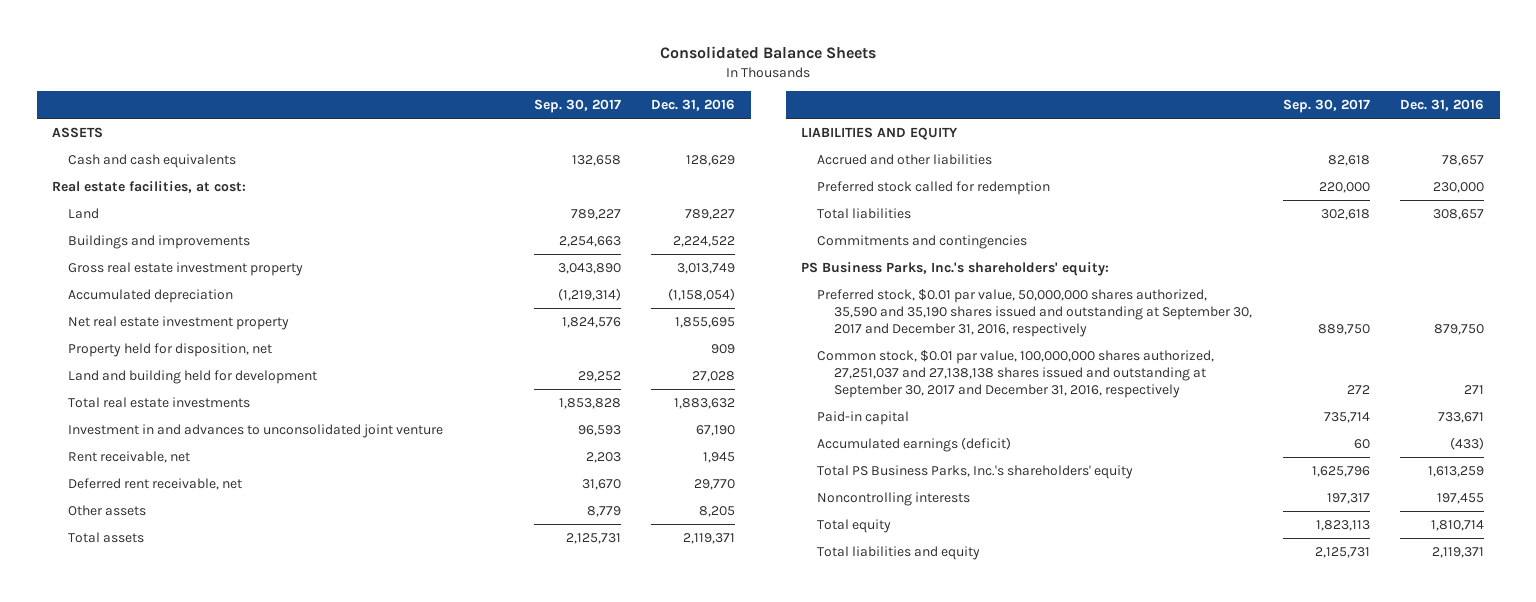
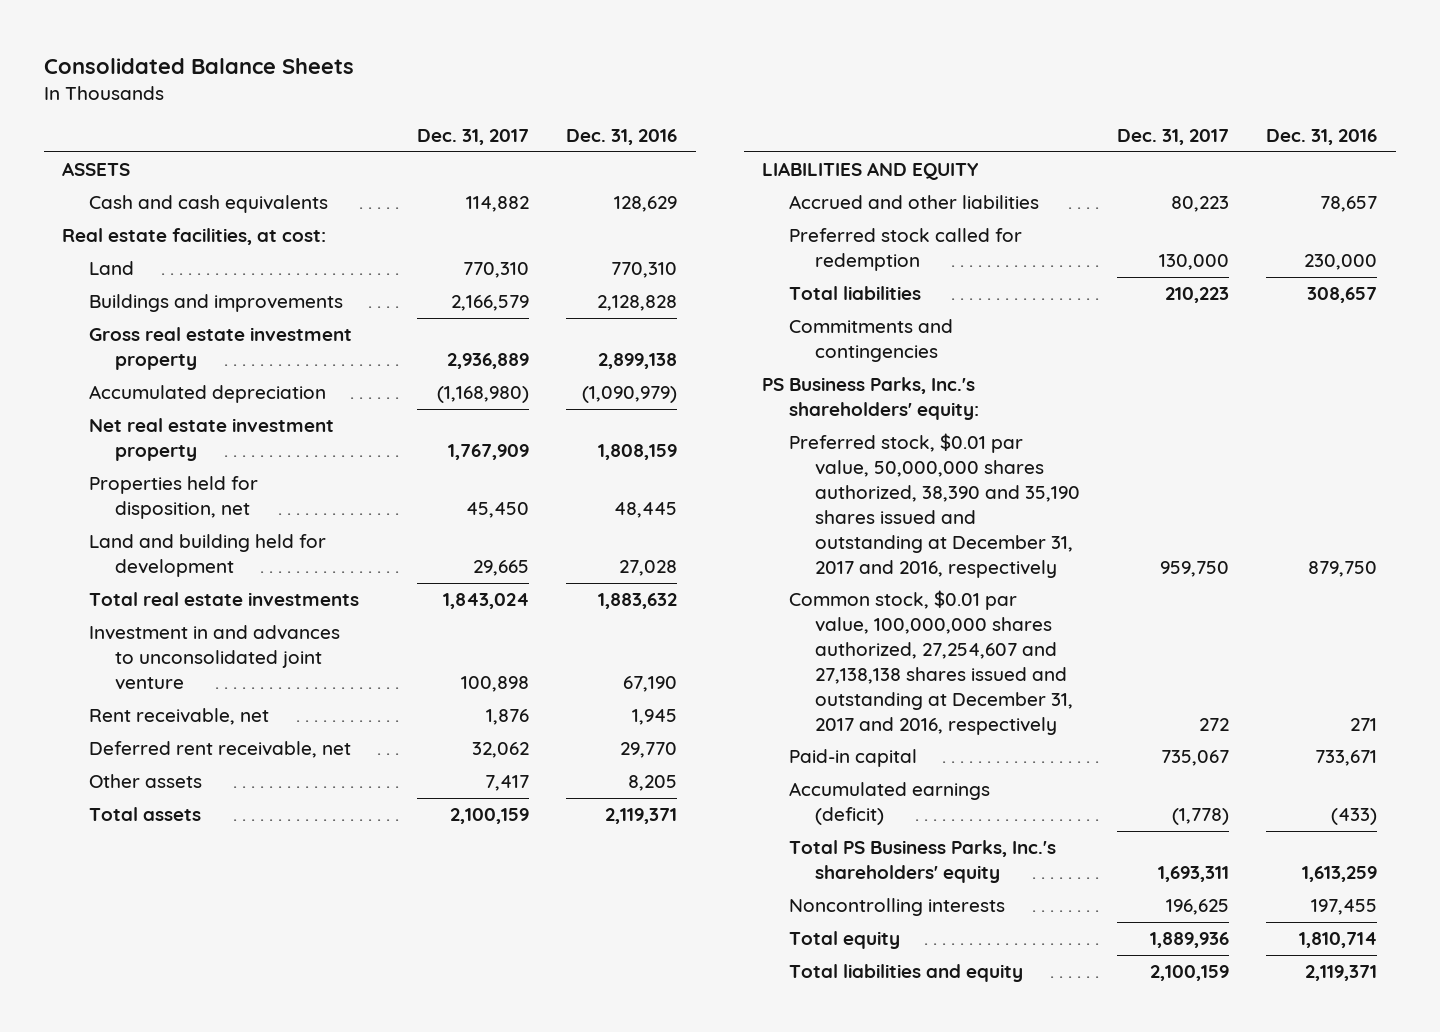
[533,99,621,114] Sep. 30, 2017 -> none
none -> [417,129,530,146] Dec. 31, 2017
[685,208,736,220] 789,227 -> [611,262,678,279] 770,310
[673,235,736,247] 2,224,522 -> [597,295,678,312] 2,128,828
[677,262,736,274] 3,013,749 -> [598,353,678,370] 2,899,138
[668,287,736,301] (1,158,054) -> [582,386,678,404] (1,090,979)
[675,316,736,328] 1,855,695 -> [598,444,678,461] 1,808,159
[68,342,273,357] Property held for disposition, net -> [88,476,258,520] Properties held for disposition, net
[711,343,736,354] 909 -> [614,502,678,519] 48,445
[817,288,1253,338] Preferred stock, $0.01 par value, 50,000,000 shares authorized, 35,590 and 35,190 shares issued and outstanding at September 30, 2017 and December 31, 2016, respectively -> [788,433,1081,578] Preferred stock, $0.01 par value, 50,000,000 shares authorized, 38,390 and 35,190 shares issued and outstanding at December 31, 2017 and 2016, respectively
[817,349,1215,399] Common stock, $0.01 par value, 100,000,000 shares authorized, 27,251,037 and 27,138,138 shares issued and outstanding at September 30, 2017 and December 31, 2016, respectively -> [788,590,1074,735] Common stock, $0.01 par value, 100,000,000 shares authorized, 27,254,607 and 27,138,138 shares issued and outstanding at December 31, 2017 and 2016, respectively

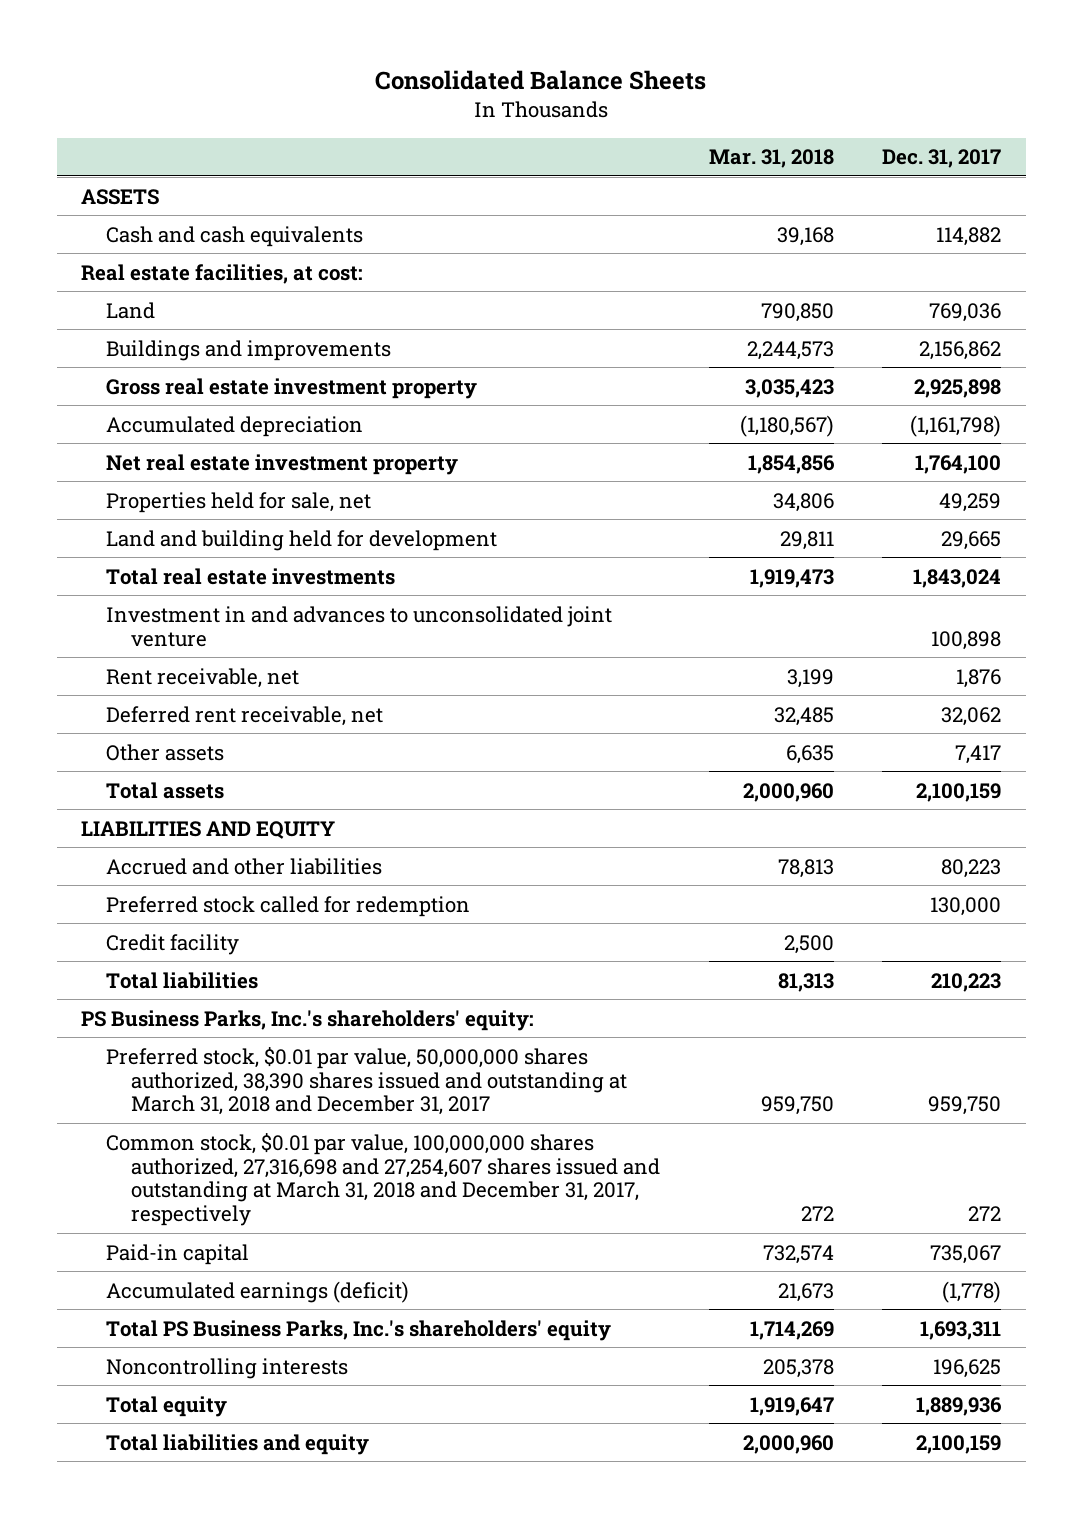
[566,129,678,146] Dec. 31, 2016 -> none
none -> [708,149,834,169] Mar. 31, 2018
[463,262,530,279] 770,310 -> [929,302,1002,322] 769,036
[451,295,530,312] 2,166,579 -> [919,340,1002,360] 2,156,862
[447,353,530,370] 2,936,889 -> [914,378,1002,398] 2,925,898
[437,386,530,404] (1,168,980) -> [910,414,1002,437] (1,161,798)
[448,444,530,461] 1,767,909 -> [915,454,1002,474] 1,764,100
[88,476,258,520] Properties held for disposition, net -> [106,491,372,513] Properties held for sale, net
[466,502,530,519] 45,450 -> [939,492,1002,512] 49,259
none -> [106,933,240,955] Credit facility
[788,319,953,363] Commitments and contingencies -> none
[788,433,1081,578] Preferred stock, $0.01 par value, 50,000,000 shares authorized, 38,390 and 35,190 shares issued and outstanding at December 31, 2017 and 2016, respectively -> [106,1046,628,1116] Preferred stock, $0.01 par value, 50,000,000 shares authorized, 38,390 shares issued and outstanding at March 31, 2018 and December 31, 2017
[788,590,1074,735] Common stock, $0.01 par value, 100,000,000 shares authorized, 27,254,607 and 27,138,138 shares issued and outstanding at December 31, 2017 and 2016, respectively -> [106,1132,661,1227] Common stock, $0.01 par value, 100,000,000 shares authorized, 27,316,698 and 27,254,607 shares issued and outstanding at March 31, 2018 and December 31, 2017, respectively

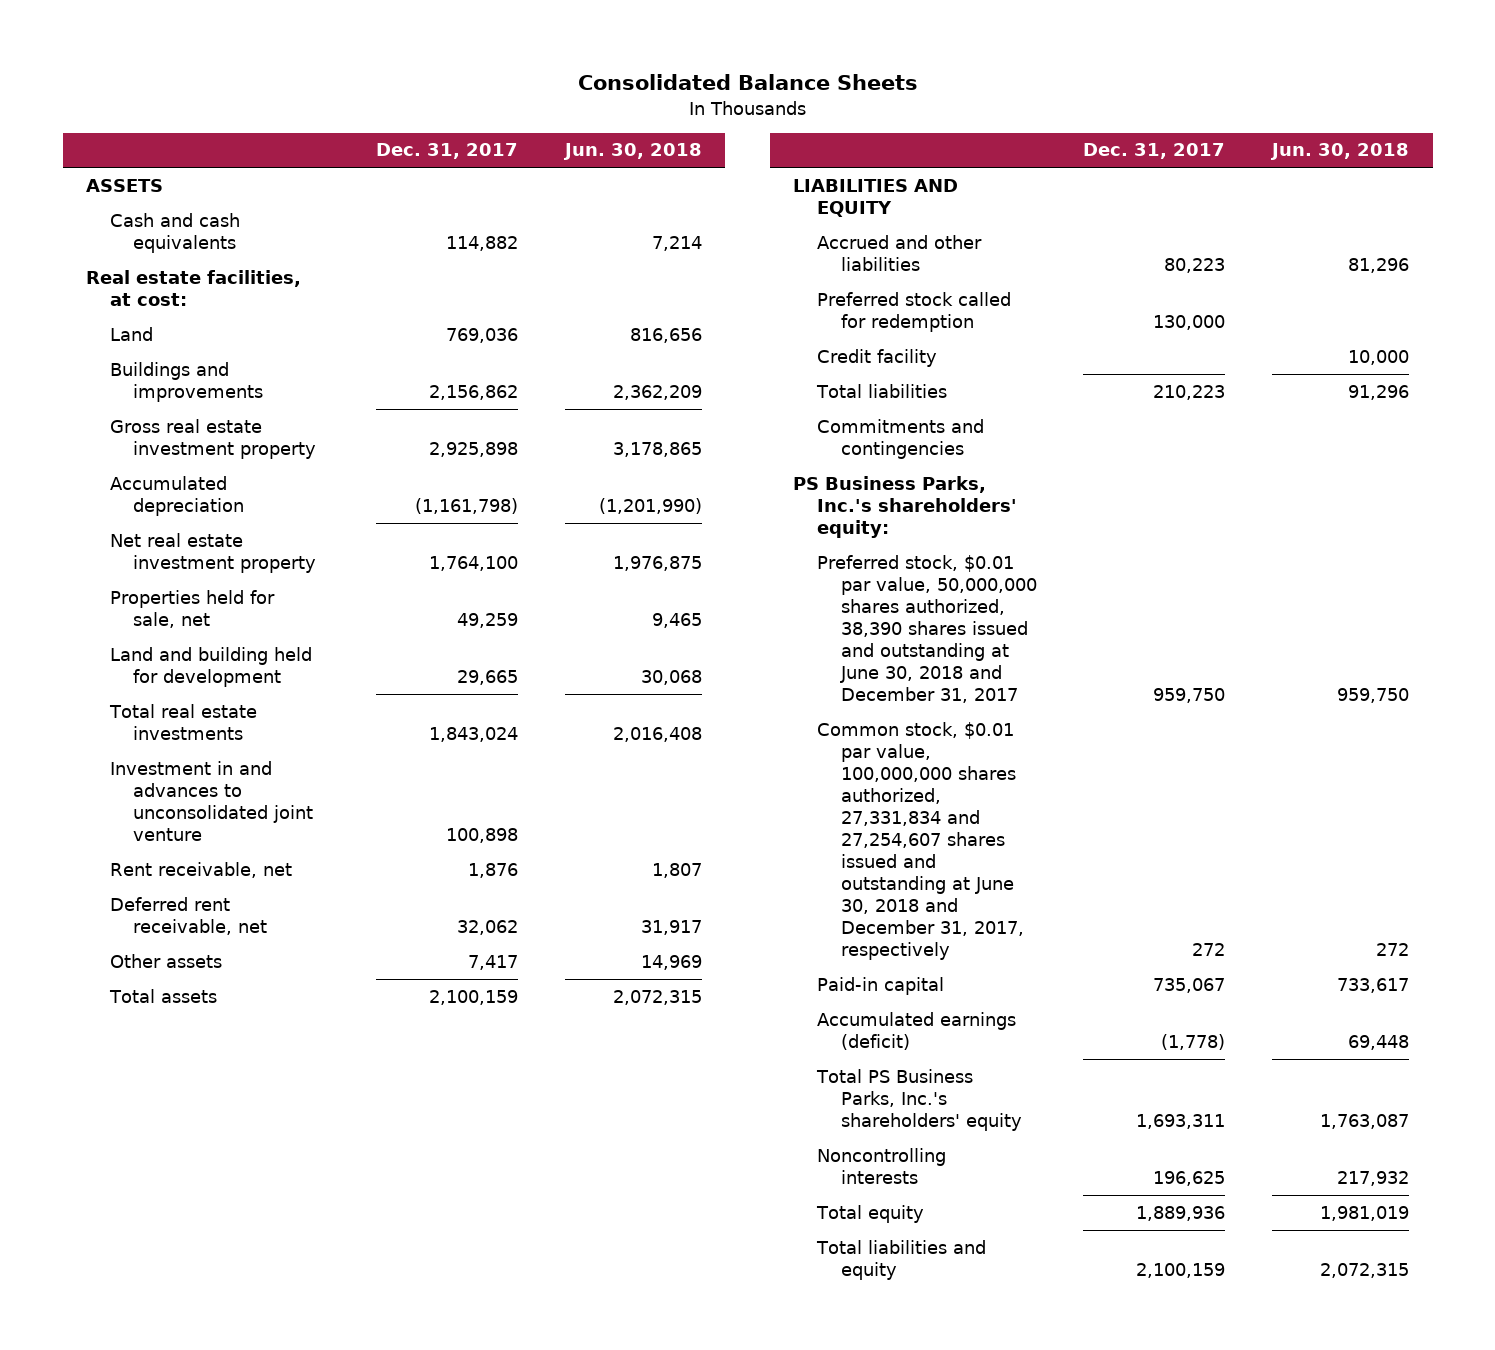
[708,149,834,169] Mar. 31, 2018 -> none
none -> [562,143,702,161] Jun. 30, 2018
none -> [816,418,984,459] Commitments and contingencies
[106,1046,628,1116] Preferred stock, $0.01 par value, 50,000,000 shares authorized, 38,390 shares issued and outstanding at March 31, 2018 and December 31, 2017 -> [816,554,1037,704] Preferred stock, $0.01 par value, 50,000,000 shares authorized, 38,390 shares issued and outstanding at June 30, 2018 and December 31, 2017
[106,1132,661,1227] Common stock, $0.01 par value, 100,000,000 shares authorized, 27,316,698 and 27,254,607 shares issued and outstanding at March 31, 2018 and December 31, 2017, respectively -> [816,721,1024,961] Common stock, $0.01 par value, 100,000,000 shares authorized, 27,331,834 and 27,254,607 shares issued and outstanding at June 30, 2018 and December 31, 2017, respectively

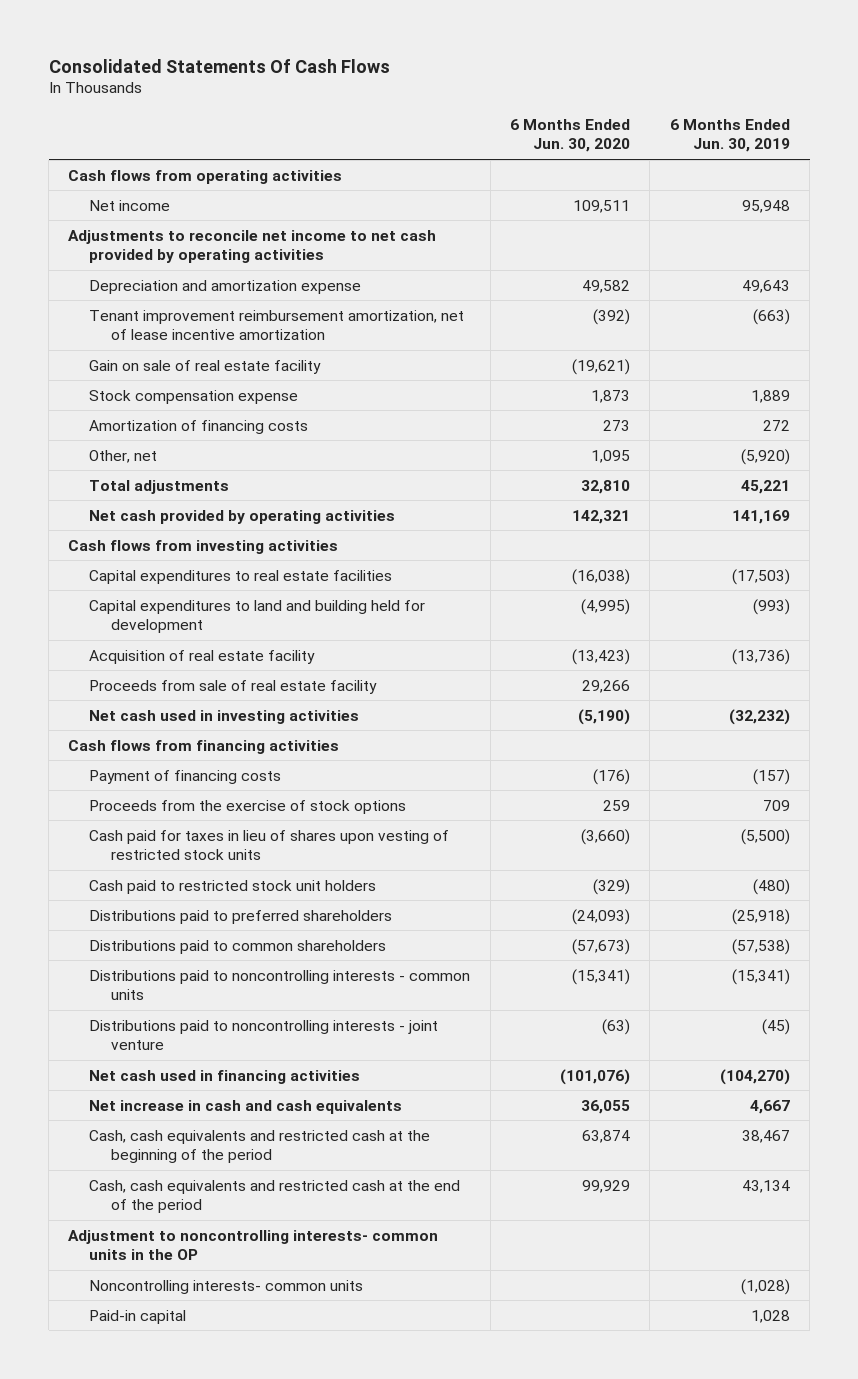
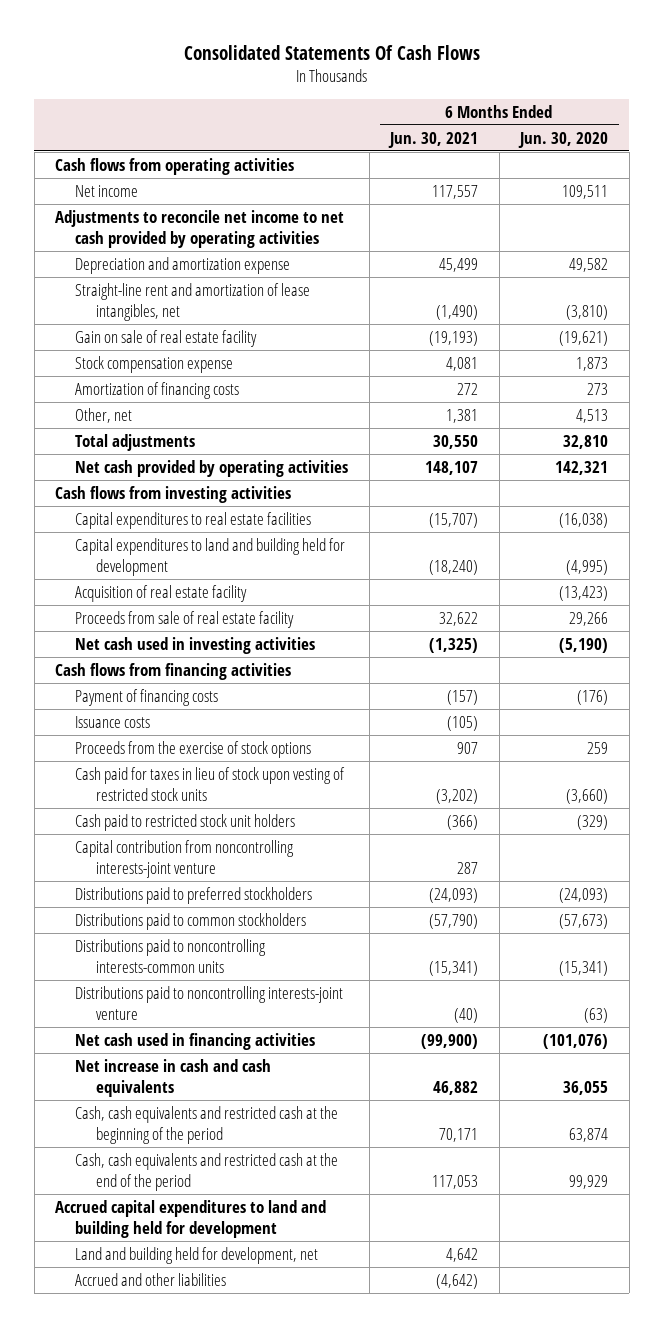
[669,118,790,153] 6 Months Ended Jun. 30, 2019 -> none
none -> [388,131,479,148] Jun. 30, 2021
[89,309,465,341] Tenant improvement reimbursement amortization, net of lease incentive amortization -> none
none -> [75,282,311,321] Straight-line rent and amortization of lease intangibles, net
[591,449,631,463] 1,095 -> [576,408,609,423] 4,513
none -> [75,715,151,728] Issuance costs
[89,829,450,861] Cash paid for taxes in lieu of shares upon vesting of restricted stock units -> [75,766,346,801] Cash paid for taxes in lieu of stock upon vesting of restricted stock units
none -> [75,839,295,878] Capital contribution from noncontrolling interests-joint venture
[89,909,393,924] Distributions paid to preferred shareholders -> [75,886,313,904] Distributions paid to preferred stockholders
[89,939,387,954] Distributions paid to common shareholders -> [75,912,307,930] Distributions paid to common stockholders
[89,969,471,1001] Distributions paid to noncontrolling interests - common units -> [75,938,267,973] Distributions paid to noncontrolling interests-common units
[89,1019,439,1051] Distributions paid to noncontrolling interests - joint venture -> [75,985,344,1020] Distributions paid to noncontrolling interests-joint venture
[68,1229,439,1261] Adjustment to noncontrolling interests- common units in the OP -> none
[89,1279,364,1294] Noncontrolling interests- common units -> none
[89,1309,187,1324] Paid-in capital -> none
none -> [55,1199,327,1238] Accrued capital expenditures to land and building held for development
none -> [75,1246,319,1264] Land and building held for development, net
none -> [75,1272,227,1286] Accrued and other liabilities

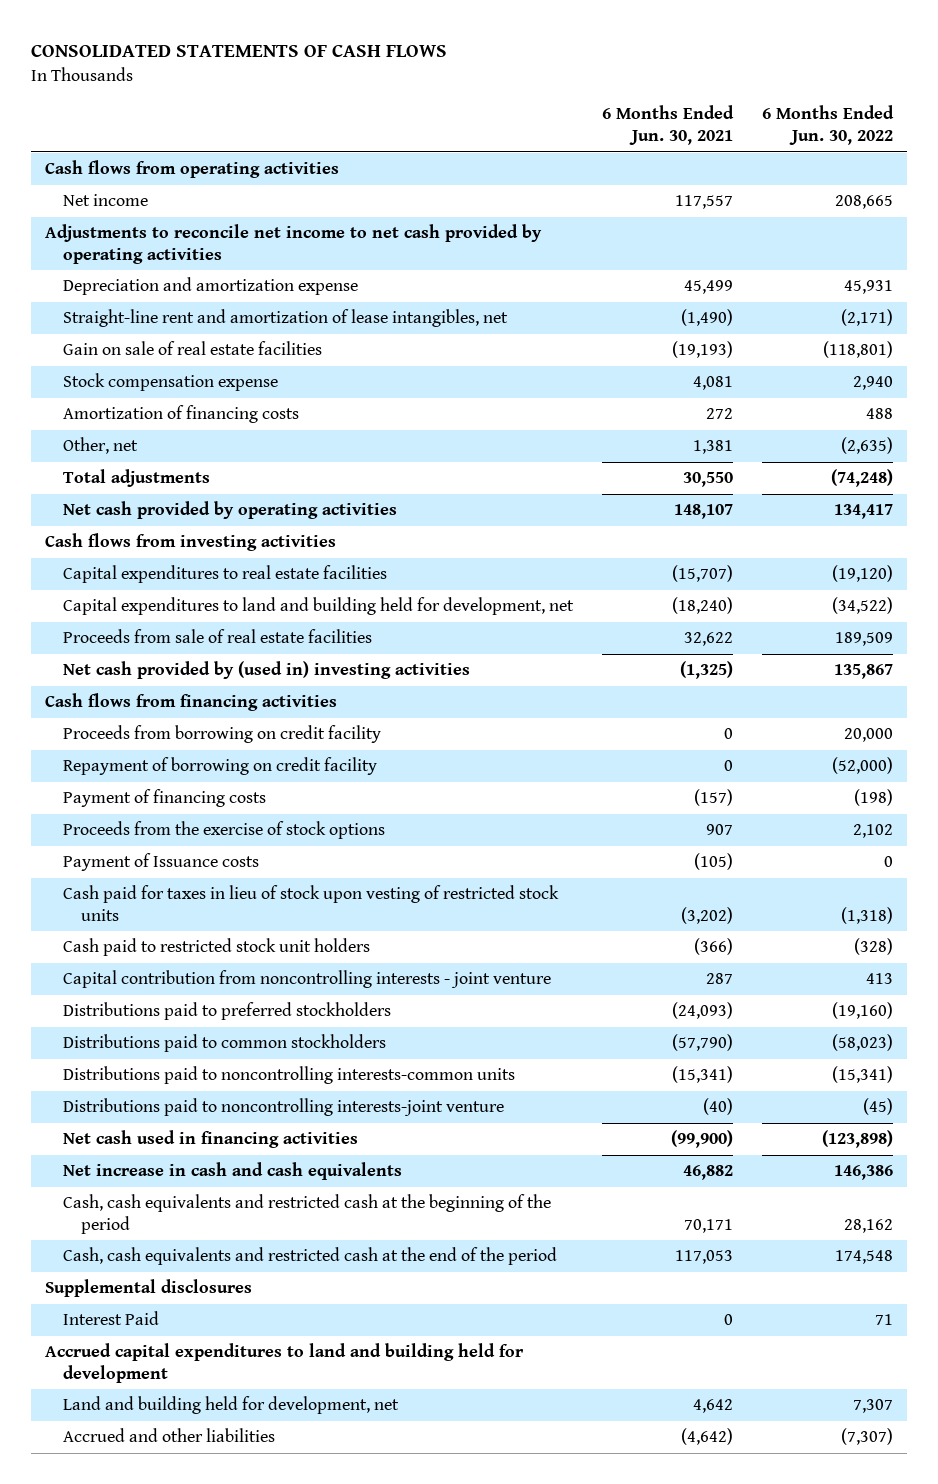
[183,44,480,60] Consolidated Statements Of Cash Flows -> [30,44,447,58] CONSOLIDATED STATEMENTS OF CASH FLOWS
[518,131,609,148] Jun. 30, 2020 -> none
none -> [761,105,894,146] 6 Months Ended Jun. 30, 2022
[75,329,258,347] Gain on sale of real estate facility -> [62,341,322,356] Gain on sale of real estate facilities
[75,584,248,602] Acquisition of real estate facility -> none
[75,537,346,576] Capital expenditures to land and building held for development -> [62,597,574,616] Capital expenditures to land and building held for development, net
[75,610,295,628] Proceeds from sale of real estate facility -> [62,629,372,644] Proceeds from sale of real estate facilities
[75,636,316,654] Net cash used in investing activities -> [62,661,470,680] Net cash provided by (used in) investing activities
none -> [62,725,381,744] Proceeds from borrowing on credit facility
none -> [62,757,377,776] Repayment of borrowing on credit facility
[75,715,151,728] Issuance costs -> none
none -> [62,853,259,872] Payment of Issuance costs
[75,839,295,878] Capital contribution from noncontrolling interests-joint venture -> [62,970,551,989] Capital contribution from noncontrolling interests - joint venture
none -> [44,1279,252,1298] Supplemental disclosures
none -> [62,1311,159,1326] Interest Paid

